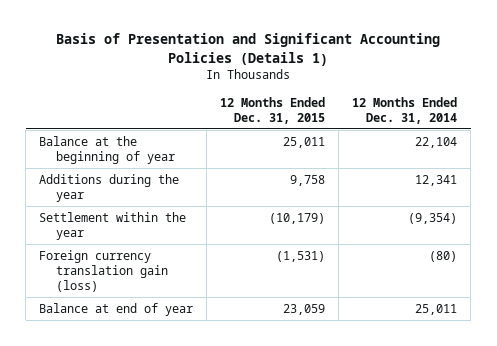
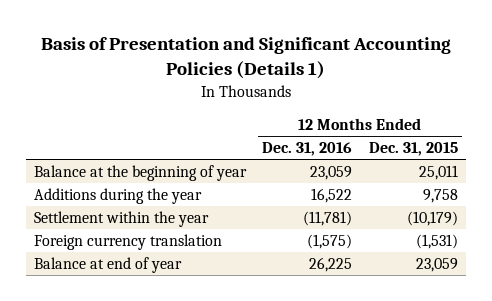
[352,96,458,124] 12 Months Ended Dec. 31, 2014 -> none
none -> [262,142,353,157] Dec. 31, 2016
[39,249,168,293] Foreign currency translation gain (loss) -> [33,234,222,251] Foreign currency translation

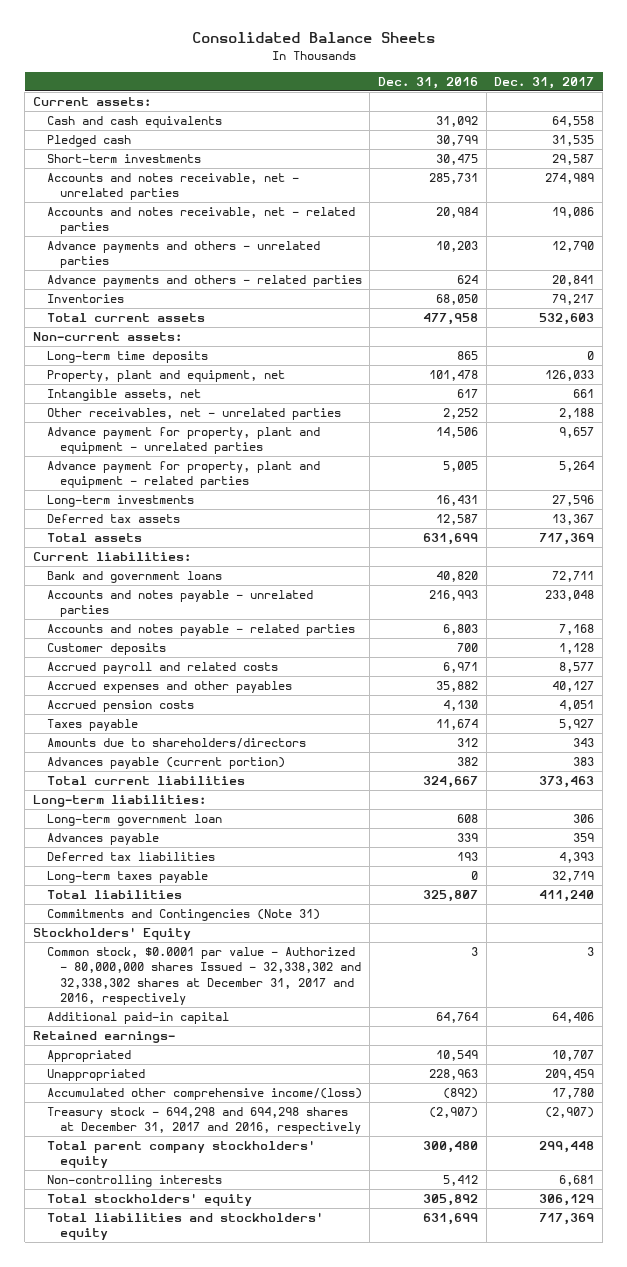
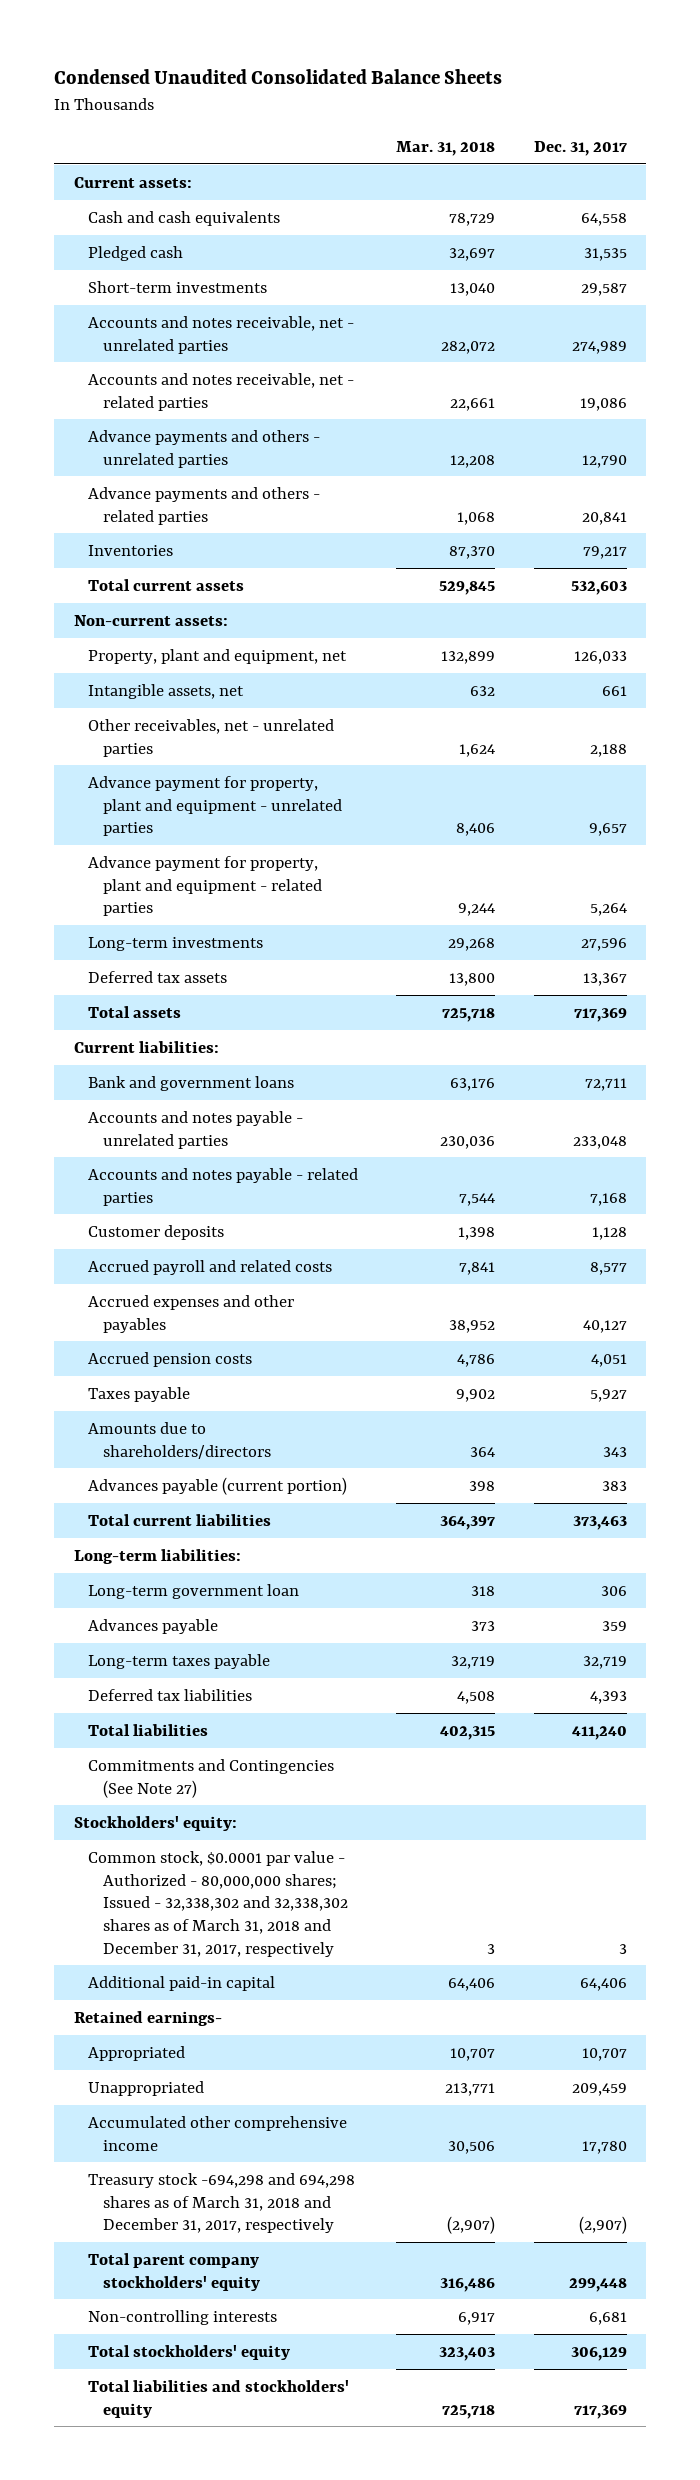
[191,32,435,44] Consolidated Balance Sheets -> [54,69,503,85] Condensed Unaudited Consolidated Balance Sheets
[378,76,479,89] Dec. 31, 2016 -> none
none -> [396,140,496,156] Mar. 31, 2018
[46,351,208,364] Long-term time deposits -> none
[46,852,215,862] Deferred tax liabilities -> [88,1688,253,1701] Deferred tax liabilities
[46,909,320,922] Commitments and Contingencies (Note 31) -> [88,1758,335,1798] Commitments and Contingencies (See Note 27)
[32,927,191,941] Stockholders' Equity -> [73,1815,237,1831] Stockholders' equity:
[46,947,362,1005] Common stock, $0.0001 par value - Authorized - 80,000,000 shares Issued - 32,338,302 and 32,338,302 shares at December 31, 2017 and 2016, respectively -> [88,1850,348,1957] Common stock, $0.0001 par value - Authorized - 80,000,000 shares; Issued - 32,338,302 and 32,338,302 shares as of March 31, 2018 and December 31, 2017, respectively
[46,1088,362,1101] Accumulated other comprehensive income/(loss) -> [88,2115,348,2151] Accumulated other comprehensive income
[46,1107,362,1135] Treasury stock - 694,298 and 694,298 shares at December 31, 2017 and 2016, respectively -> [88,2172,356,2234] Treasury stock -694,298 and 694,298 shares as of March 31, 2018 and December 31, 2017, respectively

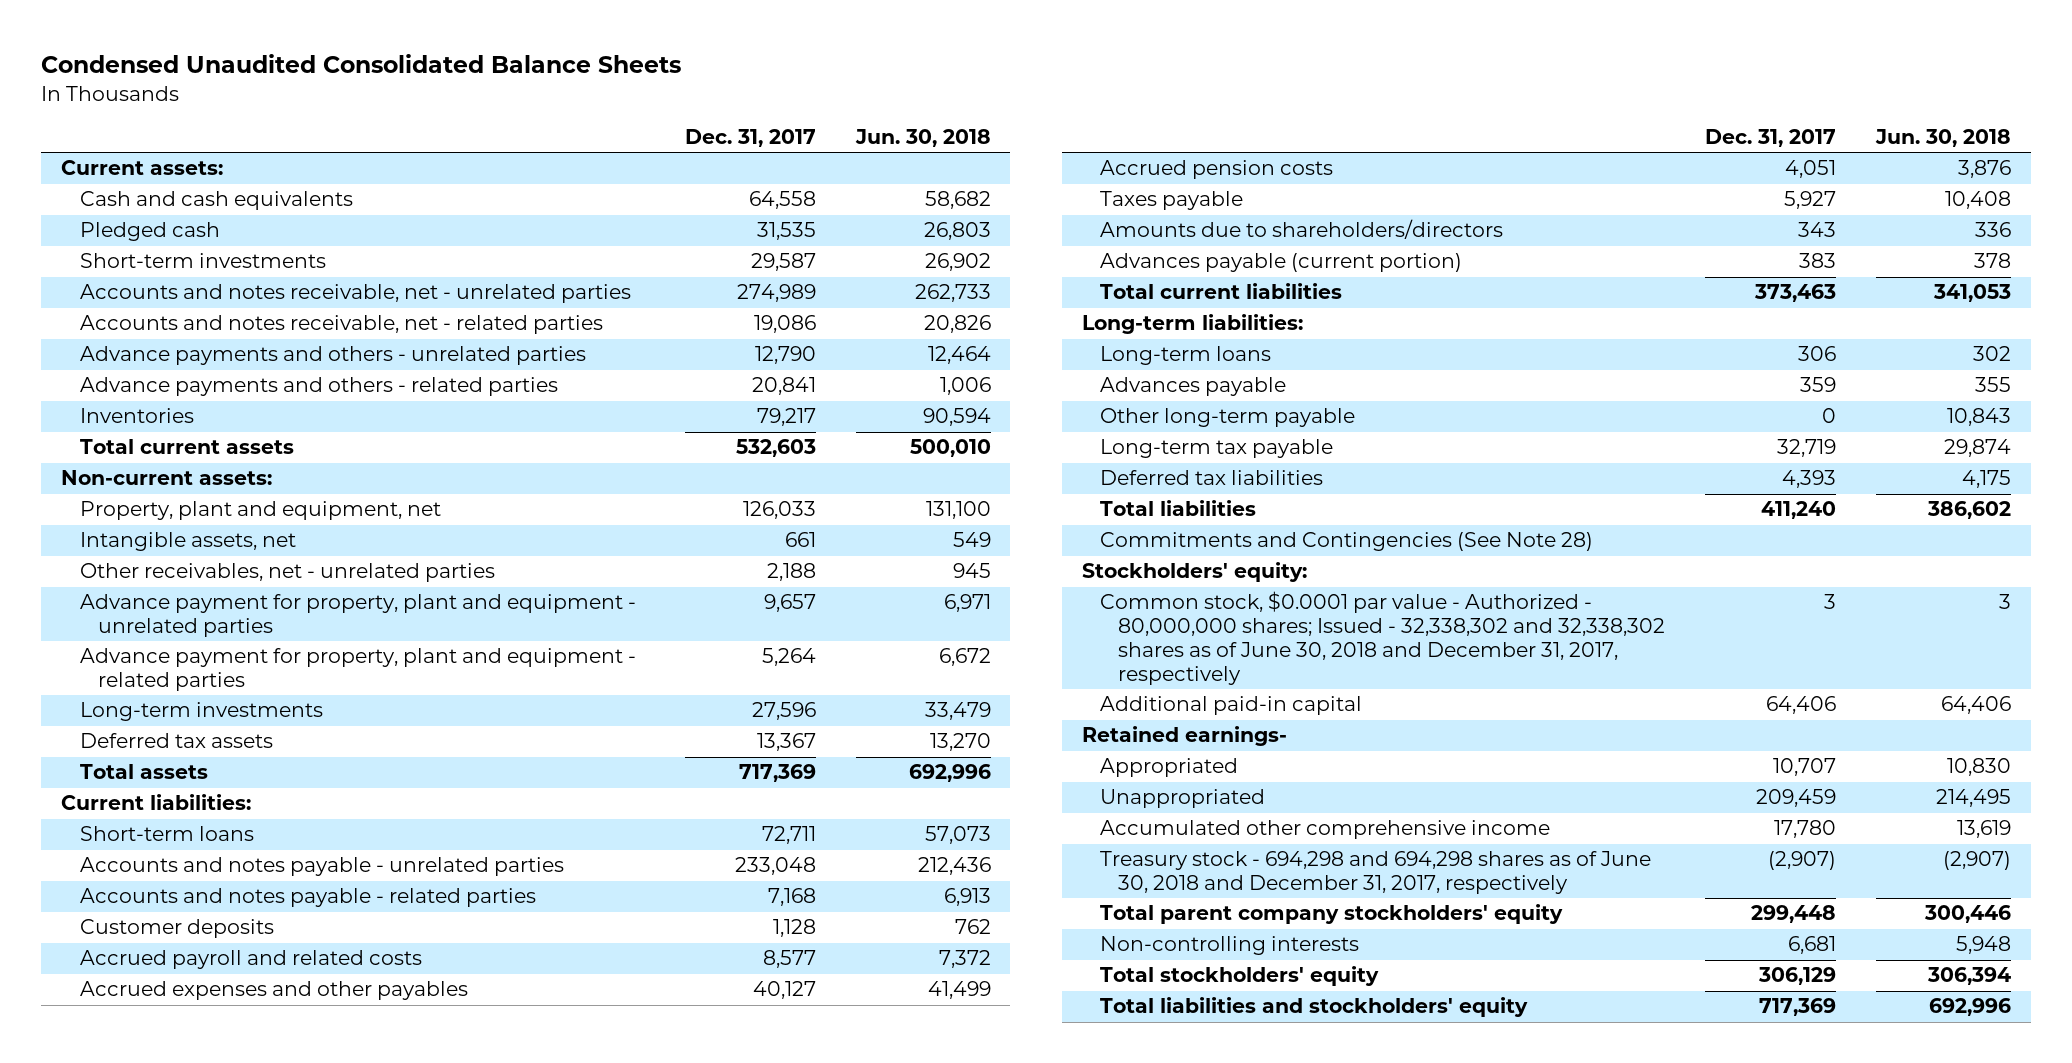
[396,140,496,156] Mar. 31, 2018 -> none
none -> [854,128,991,147] Jun. 30, 2018
[88,1075,295,1091] Bank and government loans -> [79,826,254,842] Short-term loans
[88,1583,300,1599] Long-term government loan -> [1099,346,1271,366] Long-term loans
none -> [1099,408,1355,428] Other long-term payable
[88,1653,271,1669] Long-term taxes payable -> [1099,439,1333,459] Long-term tax payable
[88,1758,335,1798] Commitments and Contingencies (See Note 27) -> [1099,532,1593,552] Commitments and Contingencies (See Note 28)
[88,1850,348,1957] Common stock, $0.0001 par value - Authorized - 80,000,000 shares; Issued - 32,338,302 and 32,338,302 shares as of March 31, 2018 and December 31, 2017, respectively -> [1099,591,1666,685] Common stock, $0.0001 par value - Authorized - 80,000,000 shares; Issued - 32,338,302 and 32,338,302 shares as of June 30, 2018 and December 31, 2017, respectively
[88,2172,356,2234] Treasury stock -694,298 and 694,298 shares as of March 31, 2018 and December 31, 2017, respectively -> [1099,851,1651,895] Treasury stock - 694,298 and 694,298 shares as of June 30, 2018 and December 31, 2017, respectively

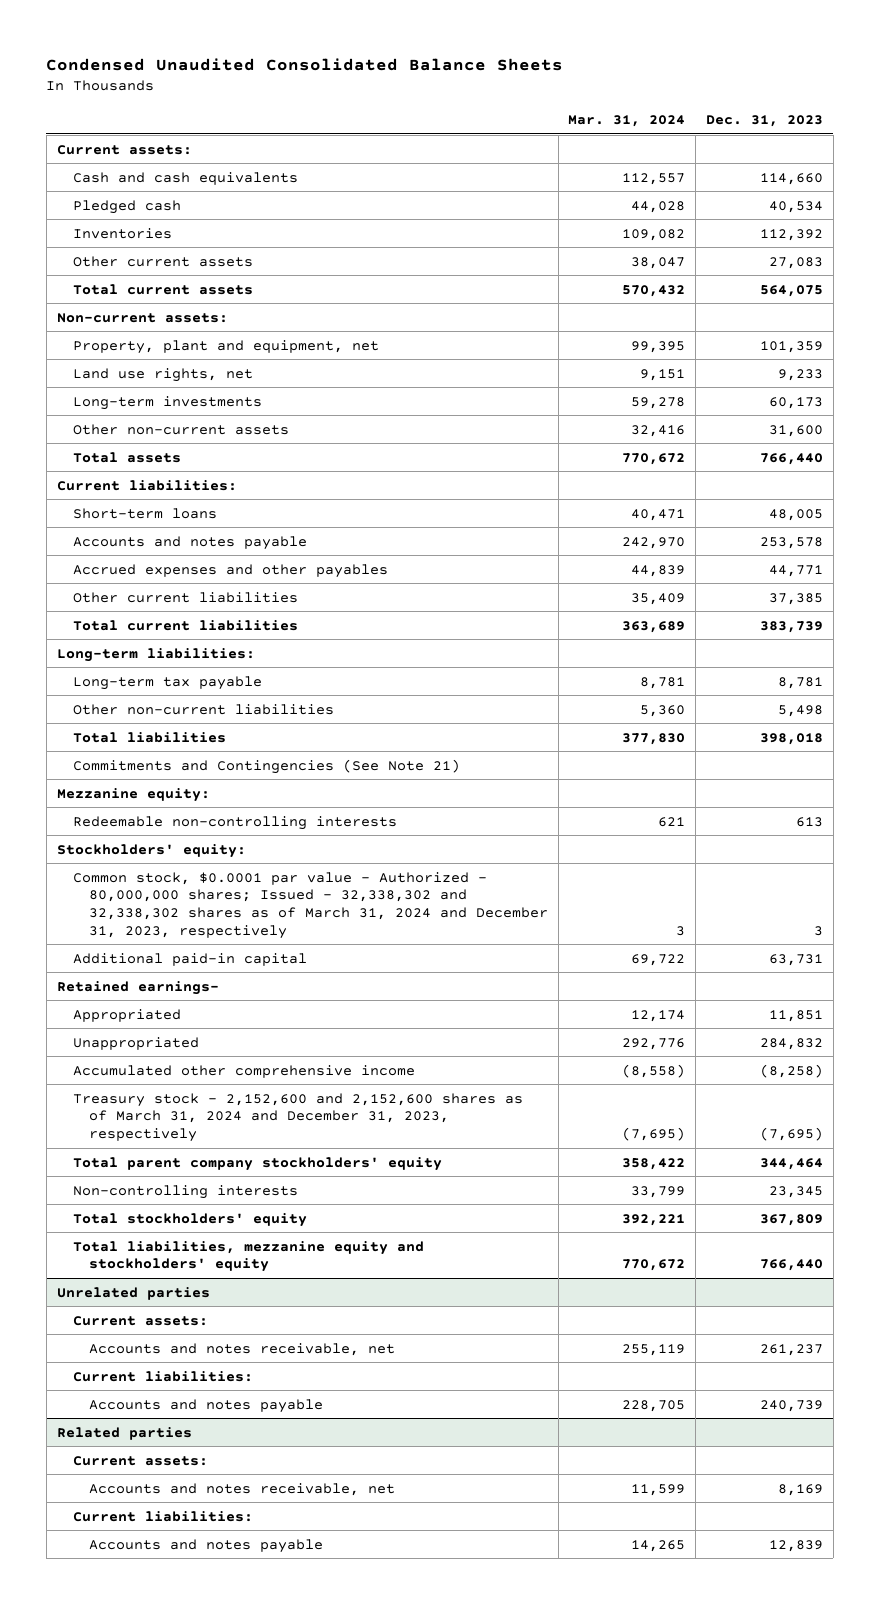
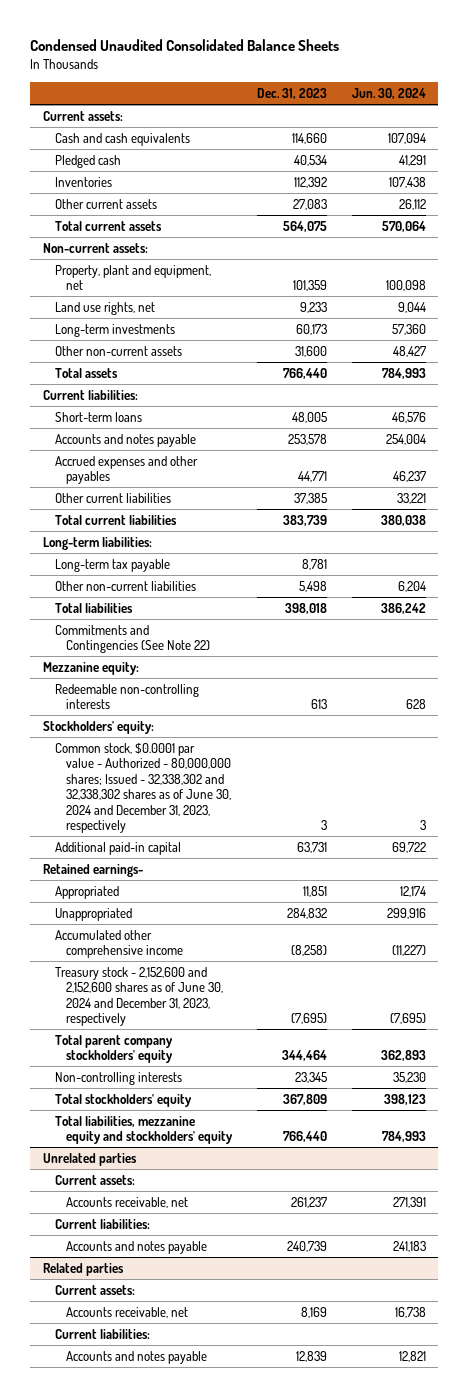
[568,115,686,128] Mar. 31, 2024 -> none
none -> [351,87,426,99] Jun. 30, 2024
[72,758,460,774] Commitments and Contingencies (See Note 21) -> [54,624,211,654] Commitments and Contingencies (See Note 22)
[72,871,548,939] Common stock, $0.0001 par value - Authorized - 80,000,000 shares; Issued - 32,338,302 and 32,338,302 shares as of March 31, 2024 and December 31, 2023, respectively -> [54,742,232,834] Common stock, $0.0001 par value - Authorized - 80,000,000 shares; Issued - 32,338,302 and 32,338,302 shares as of June 30, 2024 and December 31, 2023, respectively
[72,1092,523,1142] Treasury stock - 2,152,600 and 2,152,600 shares as of March 31, 2024 and December 31, 2023, respectively -> [54,966,224,1027] Treasury stock - 2,152,600 and 2,152,600 shares as of June 30, 2024 and December 31, 2023, respectively
[88,1342,395,1356] Accounts and notes receivable, net -> [66,1196,189,1208] Accounts receivable, net
[88,1482,395,1496] Accounts and notes receivable, net -> [66,1306,189,1318] Accounts receivable, net

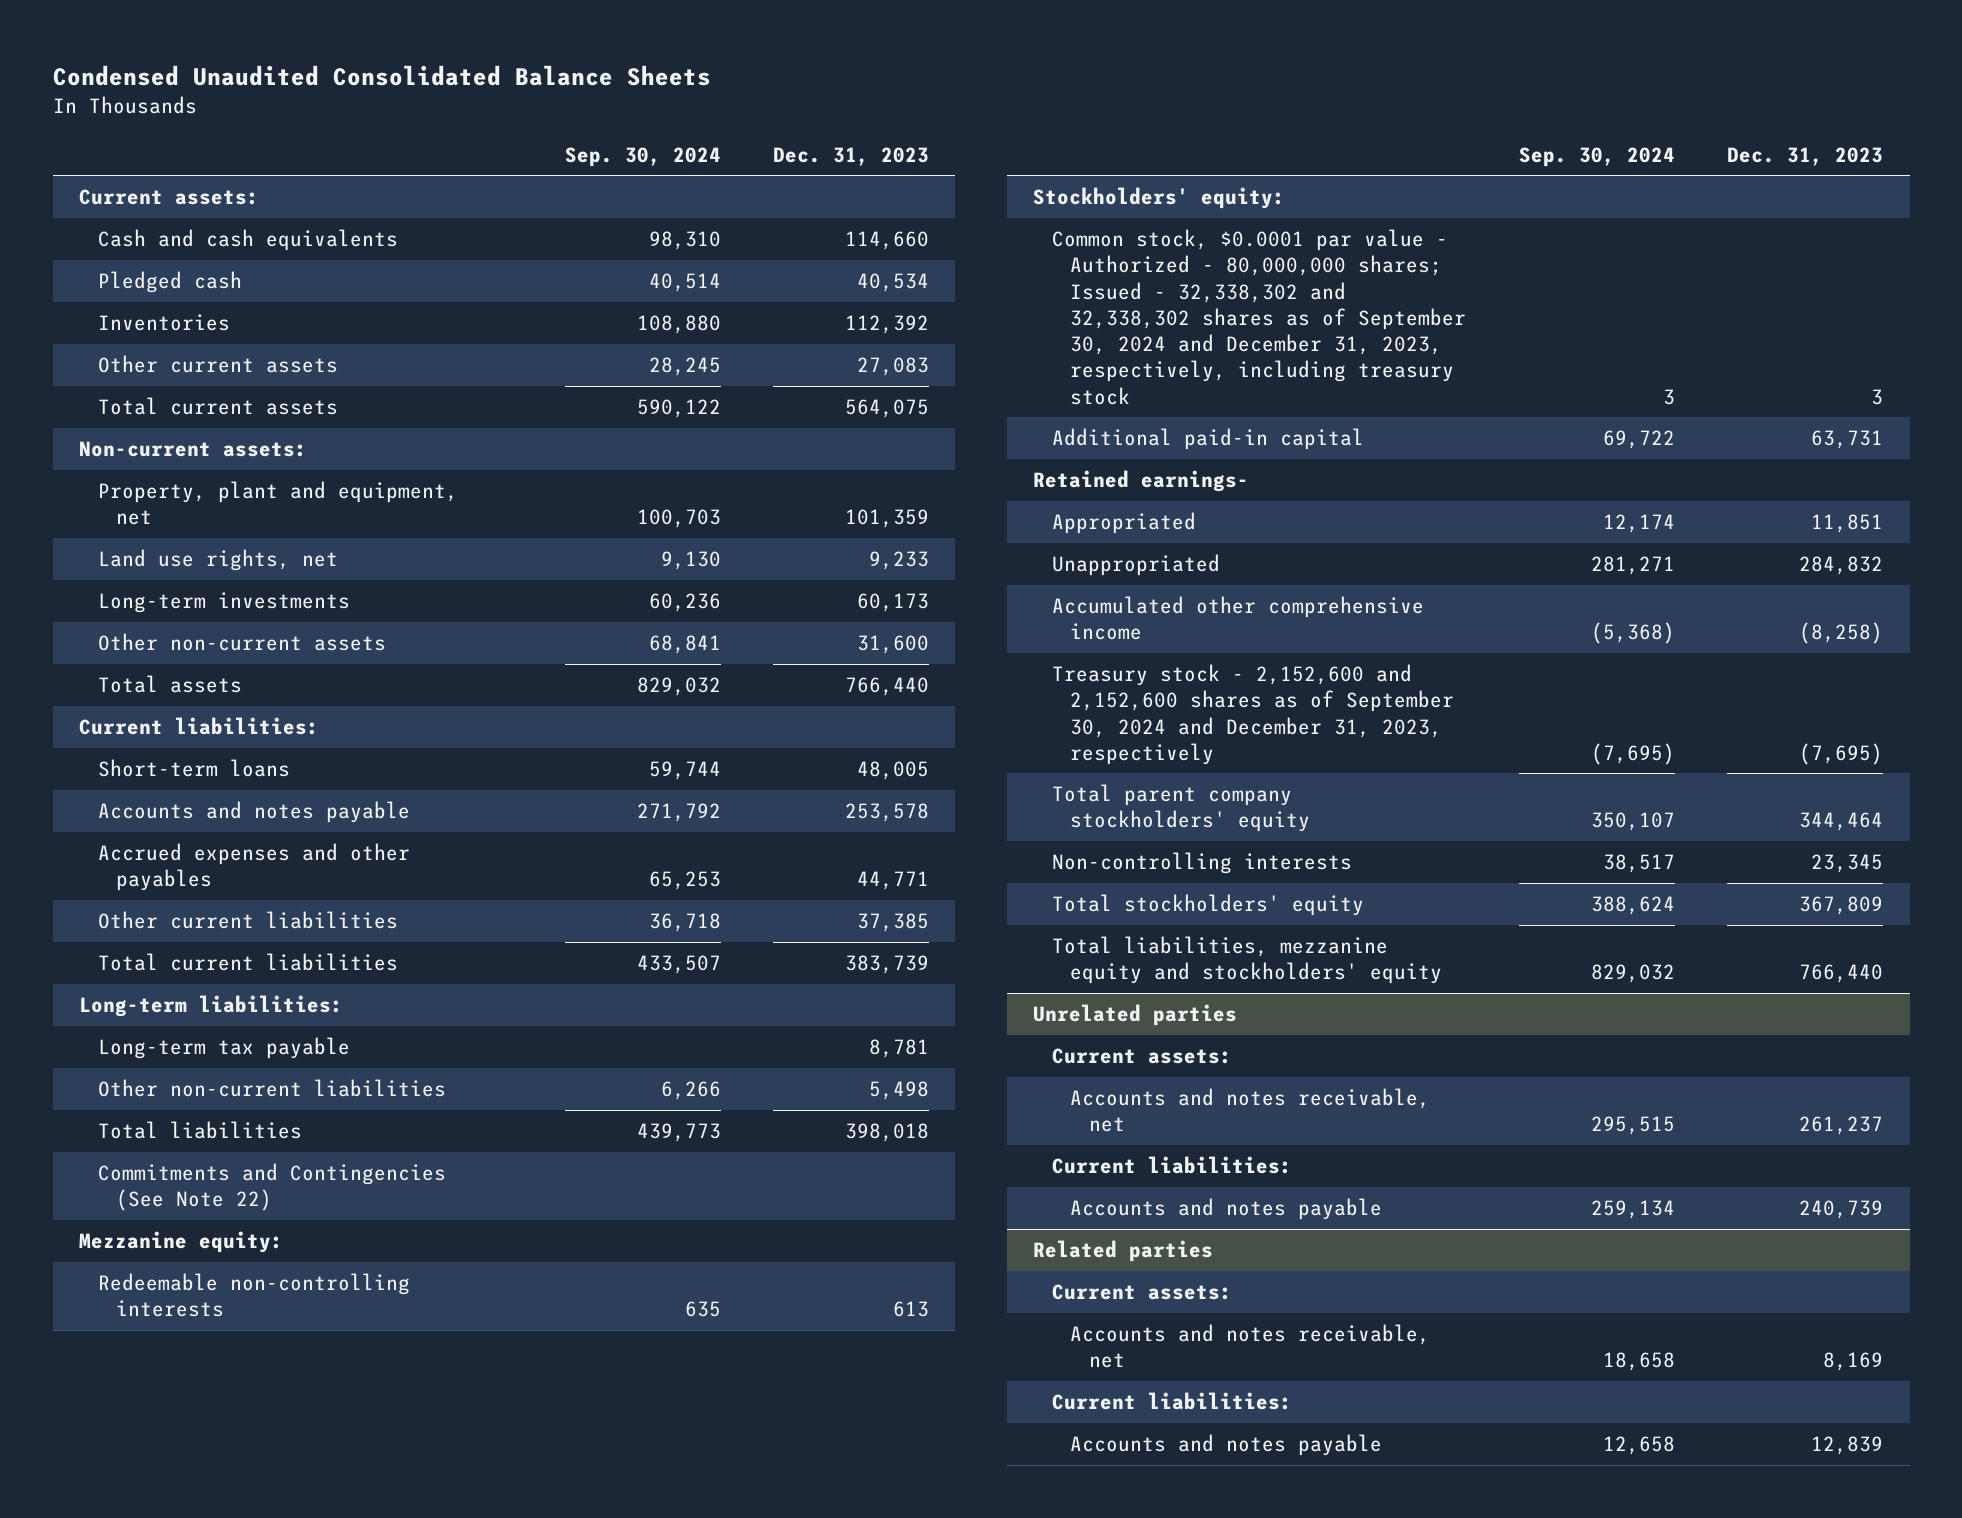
[351,87,426,99] Jun. 30, 2024 -> none
none -> [564,146,721,167] Sep. 30, 2024
[54,742,232,834] Common stock, $0.0001 par value - Authorized - 80,000,000 shares; Issued - 32,338,302 and 32,338,302 shares as of June 30, 2024 and December 31, 2023, respectively -> [1051,229,1467,405] Common stock, $0.0001 par value - Authorized - 80,000,000 shares; Issued - 32,338,302 and 32,338,302 shares as of September 30, 2024 and December 31, 2023, respectively, including treasury stock
[54,966,224,1027] Treasury stock - 2,152,600 and 2,152,600 shares as of June 30, 2024 and December 31, 2023, respectively -> [1051,664,1455,765] Treasury stock - 2,152,600 and 2,152,600 shares as of September 30, 2024 and December 31, 2023, respectively
[66,1196,189,1208] Accounts receivable, net -> [1070,1088,1431,1133] Accounts and notes receivable, net
[66,1306,189,1318] Accounts receivable, net -> [1070,1324,1431,1369] Accounts and notes receivable, net

